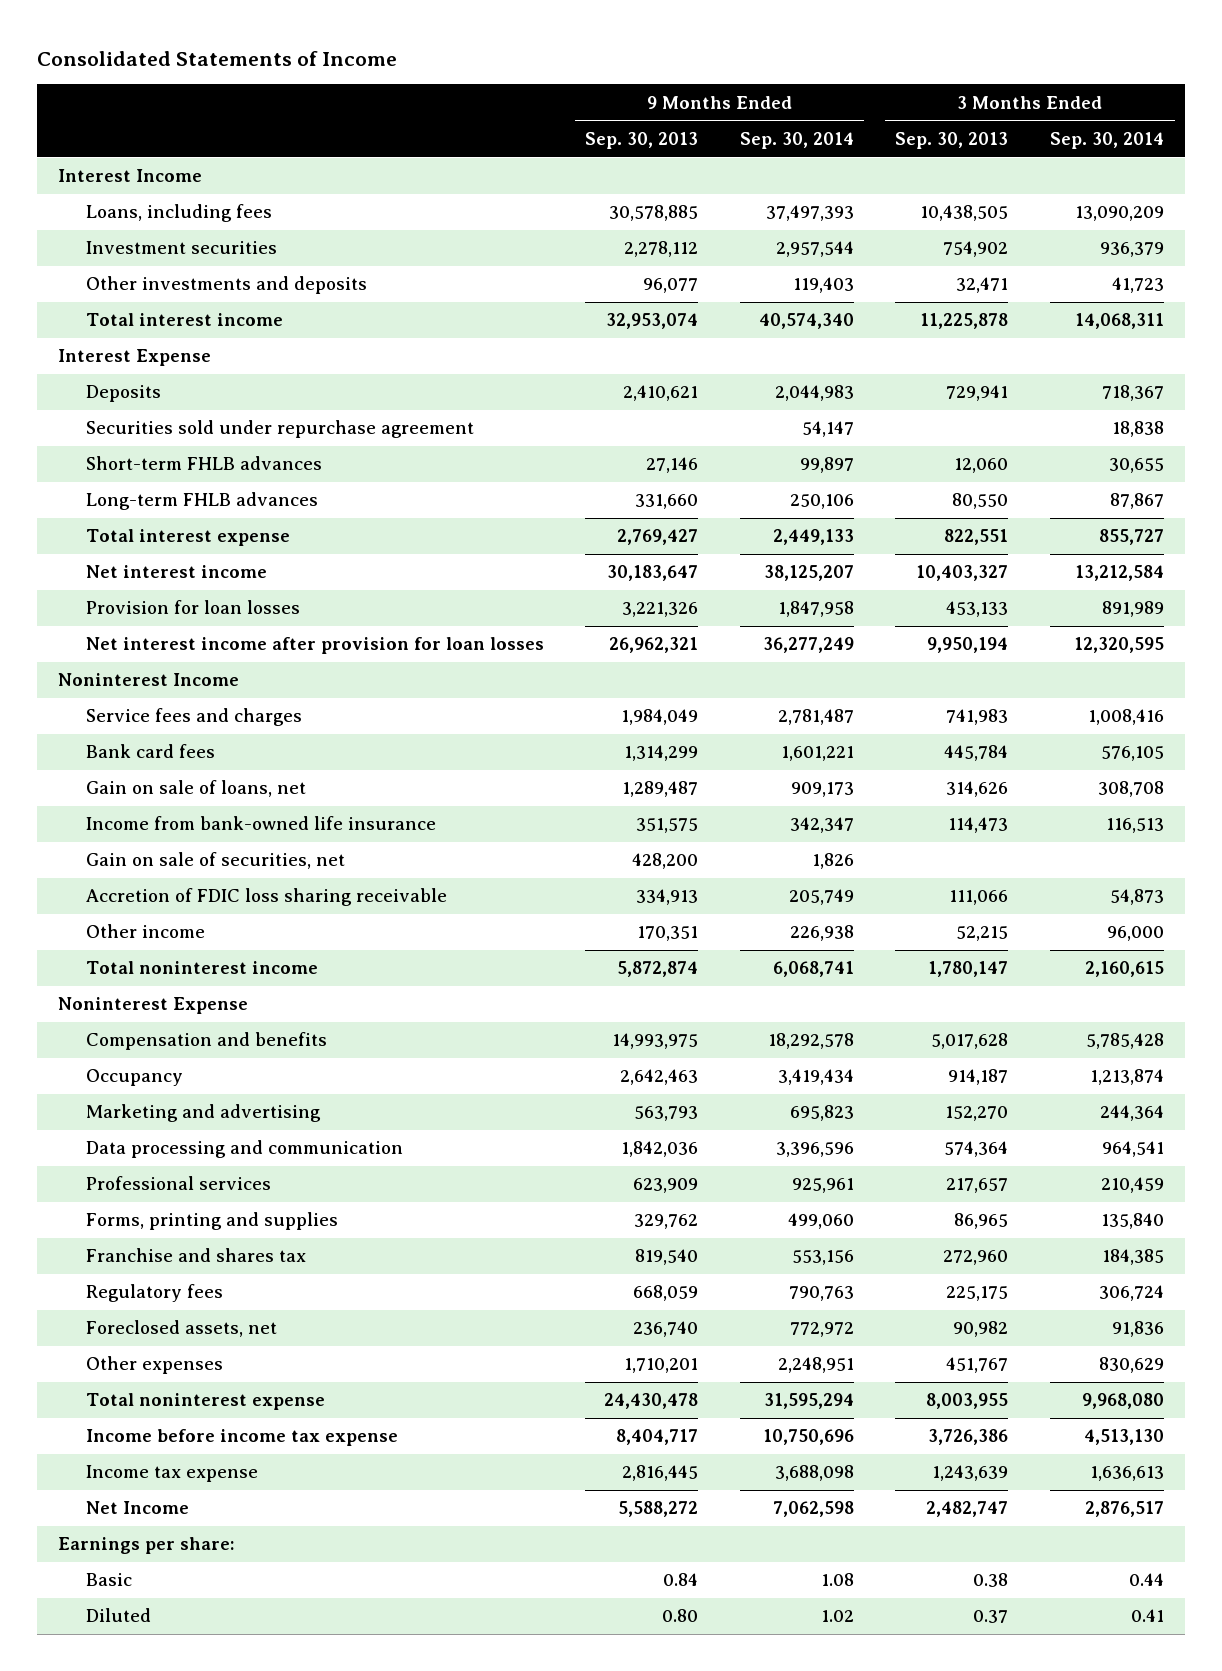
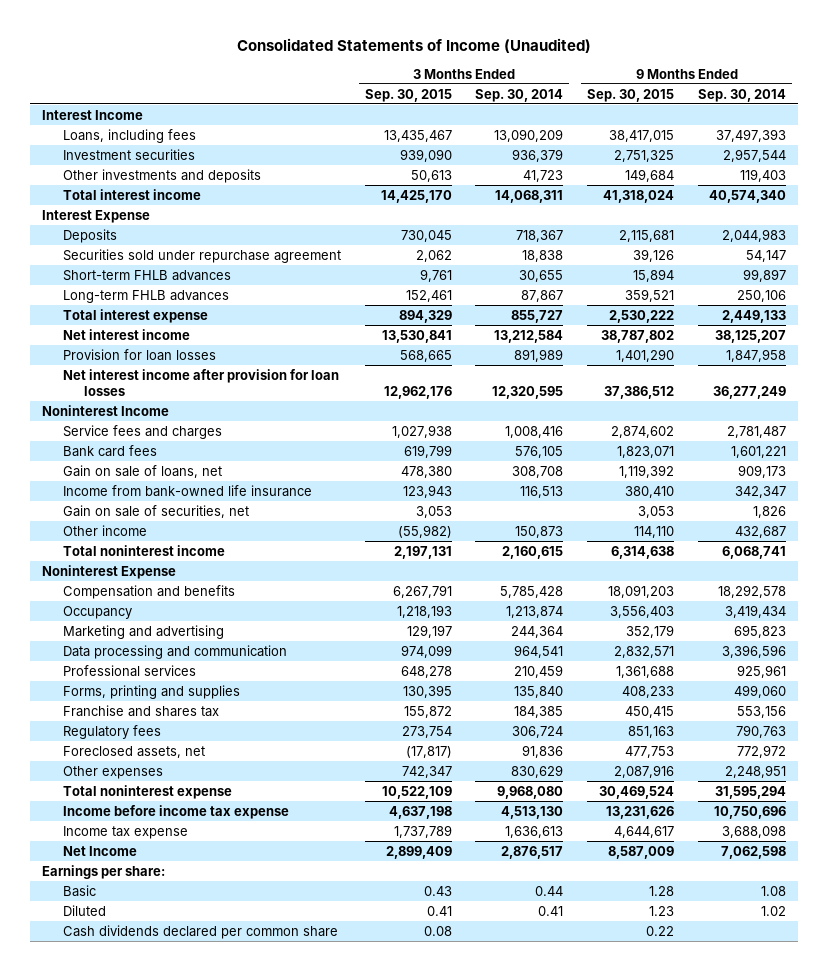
[37,50,398,66] Consolidated Statements of Income -> [236,37,591,53] Consolidated Statements of Income (Unaudited)
[585,131,699,149] Sep. 30, 2013 -> none
[895,131,1009,149] Sep. 30, 2013 -> none
none -> [364,88,452,102] Sep. 30, 2015
none -> [587,88,675,102] Sep. 30, 2015
[85,888,447,907] Accretion of FDIC loss sharing receivable -> none
[789,925,854,942] 226,938 -> [734,525,786,538] 432,687
[1107,926,1165,942] 96,000 -> [515,525,564,538] 150,873
none -> [62,924,338,939] Cash dividends declared per common share

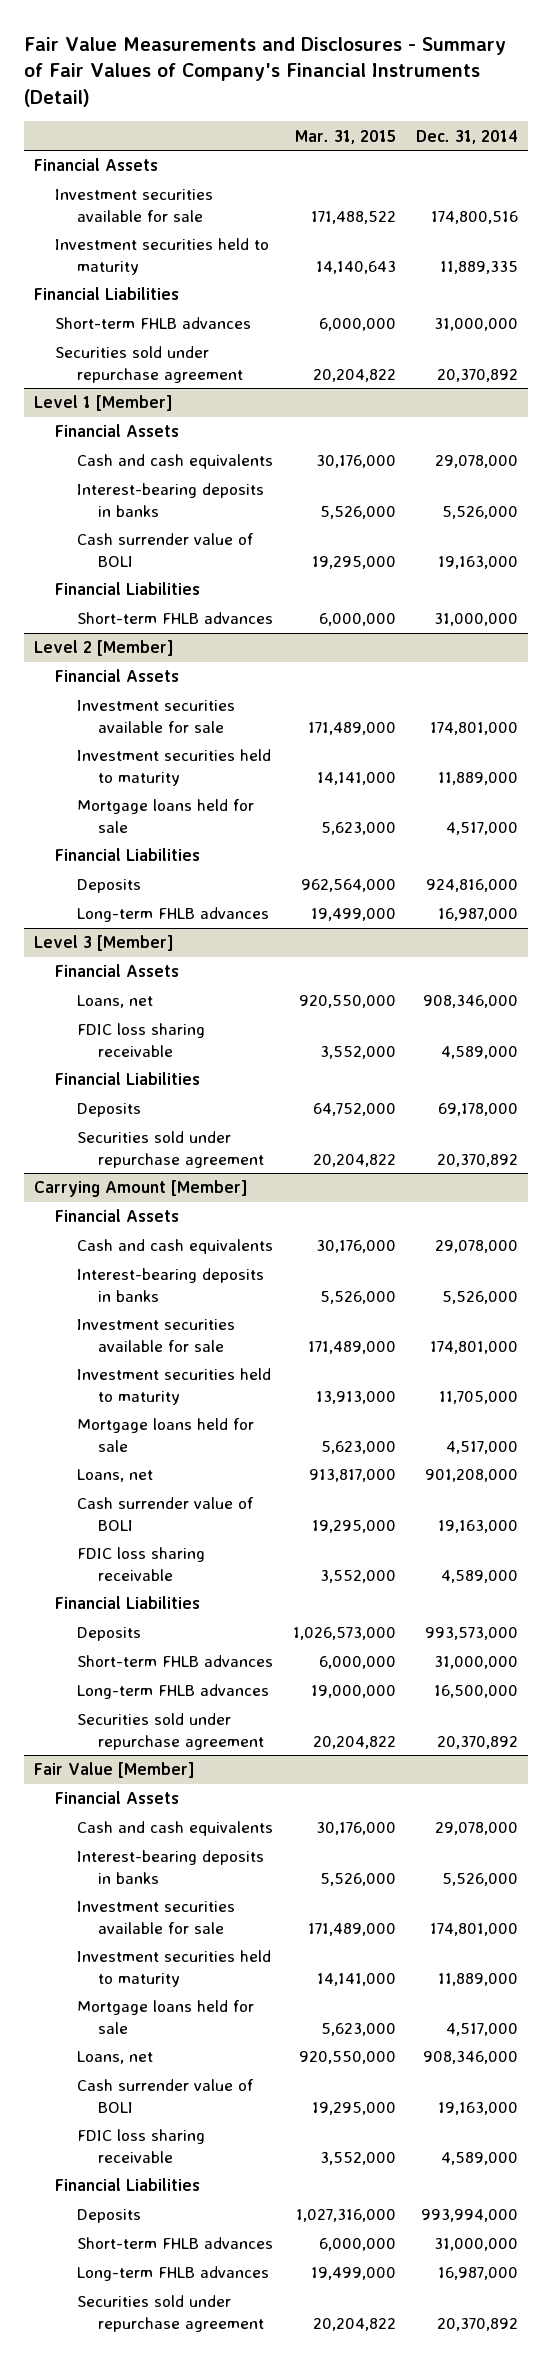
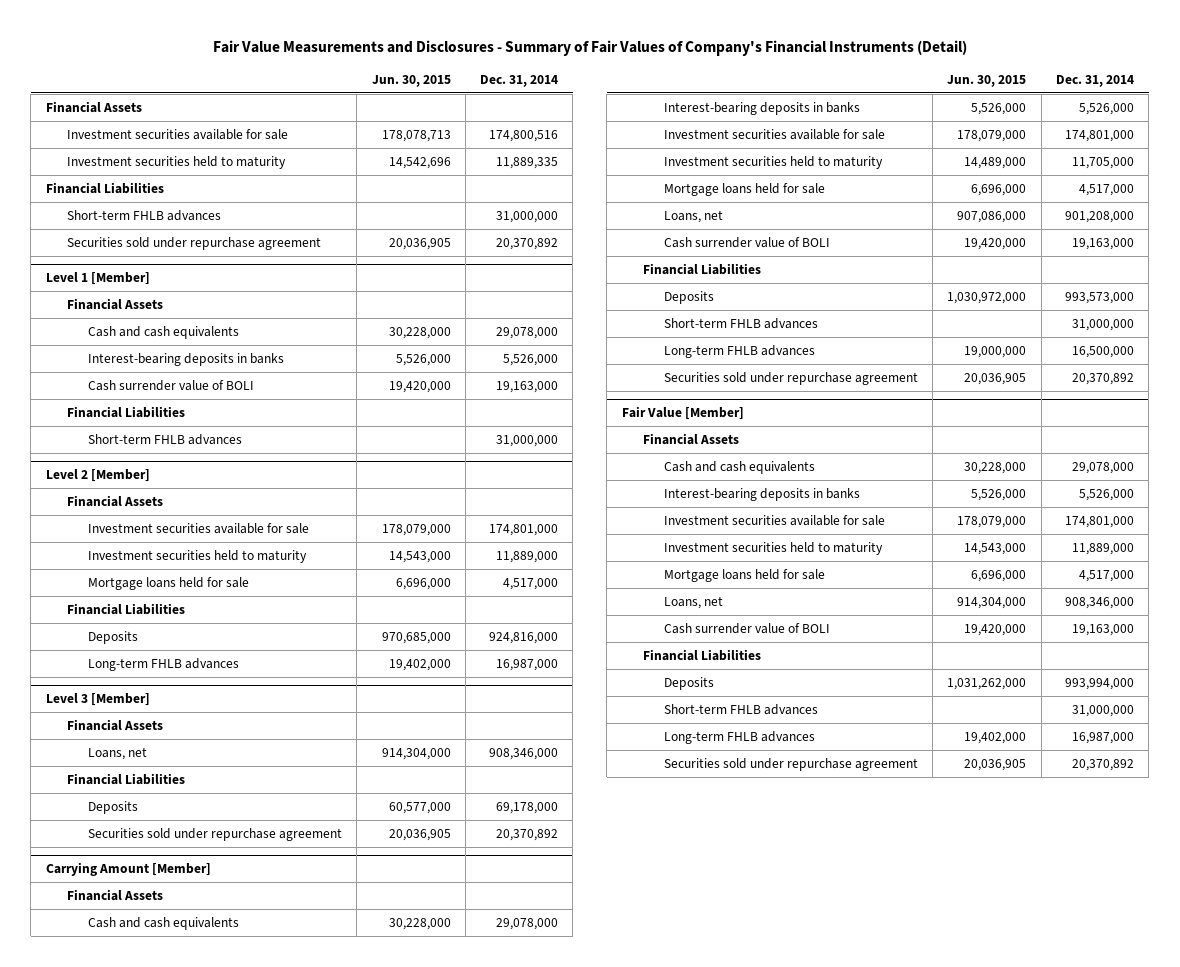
[294,129,396,144] Mar. 31, 2015 -> none
none -> [371,74,451,87] Jun. 30, 2015
[76,1023,205,1057] FDIC loss sharing receivable -> none
[76,1547,205,1581] FDIC loss sharing receivable -> none
[76,2129,205,2163] FDIC loss sharing receivable -> none

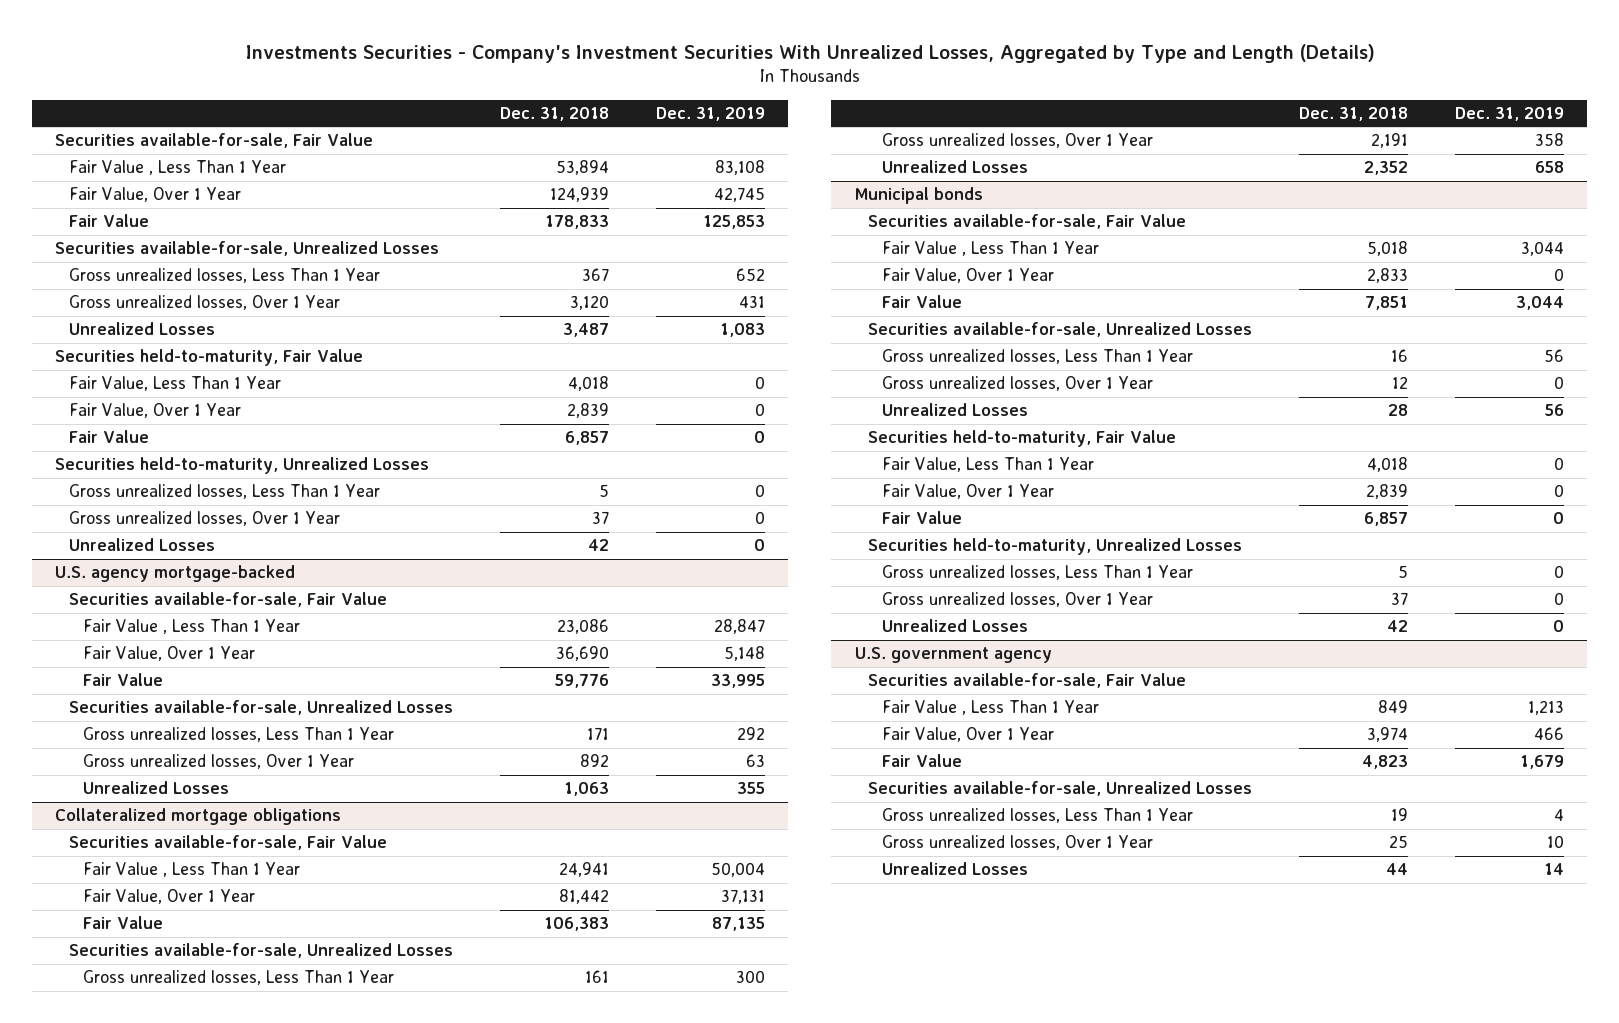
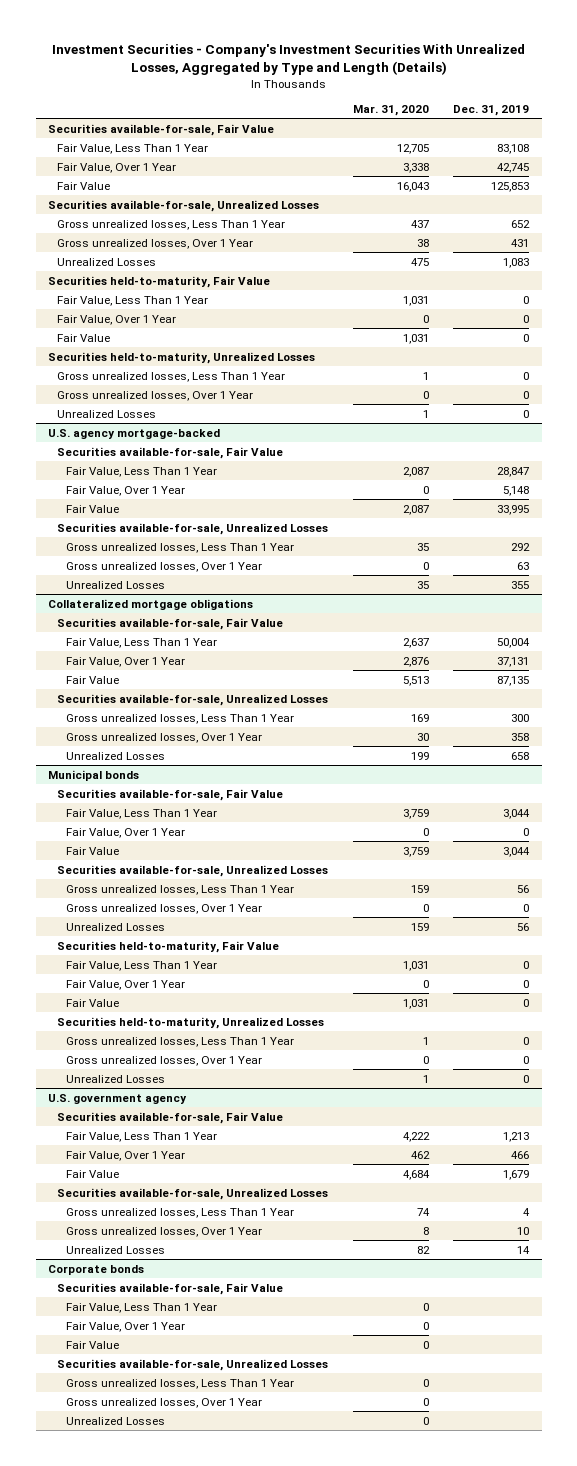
[245,43,1375,63] Investments Securities - Company's Investment Securities With Unrealized Losses, Aggregated by Type and Length (Details) -> [51,43,525,75] Investment Securities - Company's Investment Securities With Unrealized Losses, Aggregated by Type and Length (Details)
[499,107,609,122] Dec. 31, 2018 -> none
none -> [352,104,429,116] Mar. 31, 2020
[69,160,287,176] Fair Value , Less Than 1 Year -> [56,143,208,154] Fair Value, Less Than 1 Year
[83,619,301,635] Fair Value , Less Than 1 Year -> [65,466,217,477] Fair Value, Less Than 1 Year
[83,862,301,878] Fair Value , Less Than 1 Year -> [65,637,217,648] Fair Value, Less Than 1 Year
[882,241,1100,257] Fair Value , Less Than 1 Year -> [65,808,217,819] Fair Value, Less Than 1 Year
[882,700,1100,716] Fair Value , Less Than 1 Year -> [65,1131,217,1142] Fair Value, Less Than 1 Year
none -> [48,1264,145,1275] Corporate bonds
none -> [56,1282,283,1295] Securities available-for-sale, Fair Value
none -> [65,1302,217,1313] Fair Value, Less Than 1 Year
none -> [65,1321,185,1332] Fair Value, Over 1 Year
none -> [65,1340,119,1349] Fair Value
none -> [56,1358,328,1371] Securities available-for-sale, Unrealized Losses
none -> [65,1378,294,1389] Gross unrealized losses, Less Than 1 Year
none -> [65,1397,262,1408] Gross unrealized losses, Over 1 Year
none -> [65,1416,165,1425] Unrealized Losses

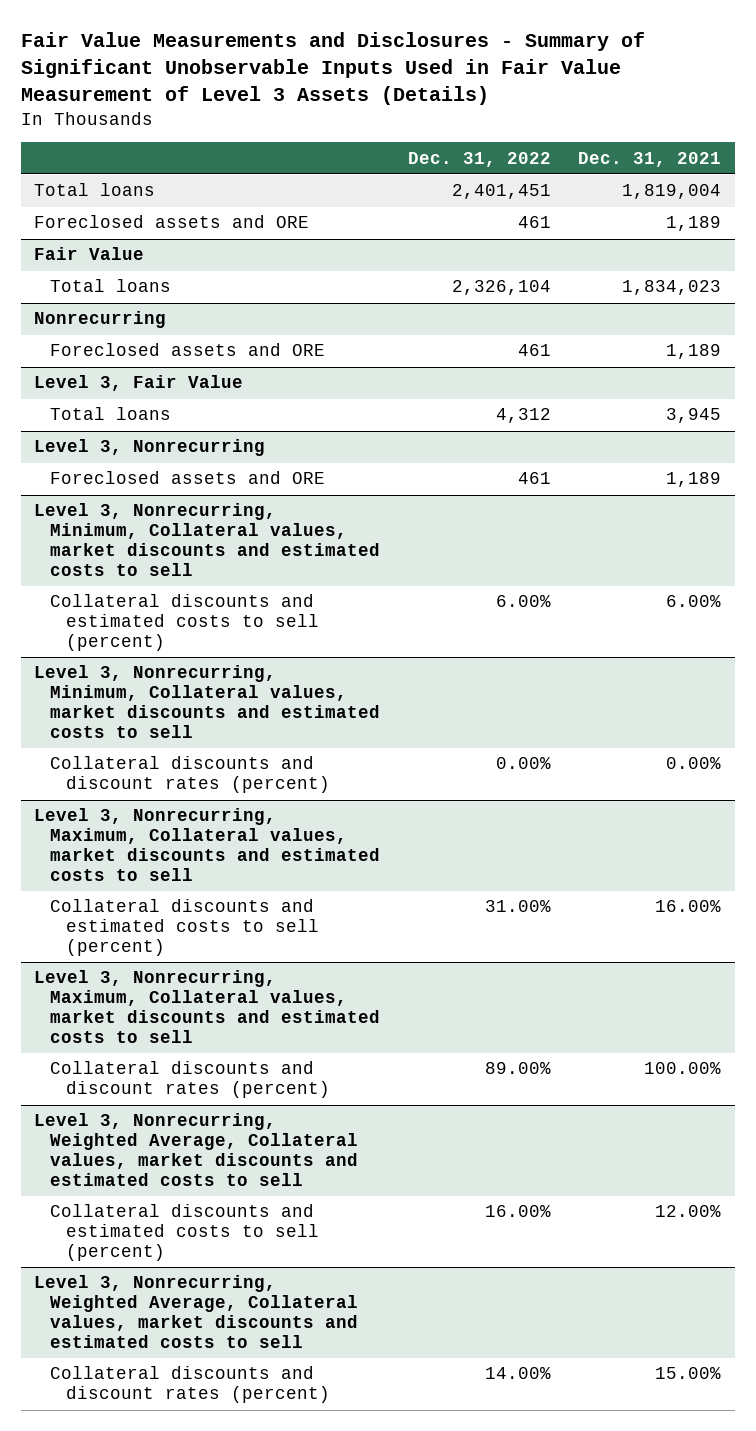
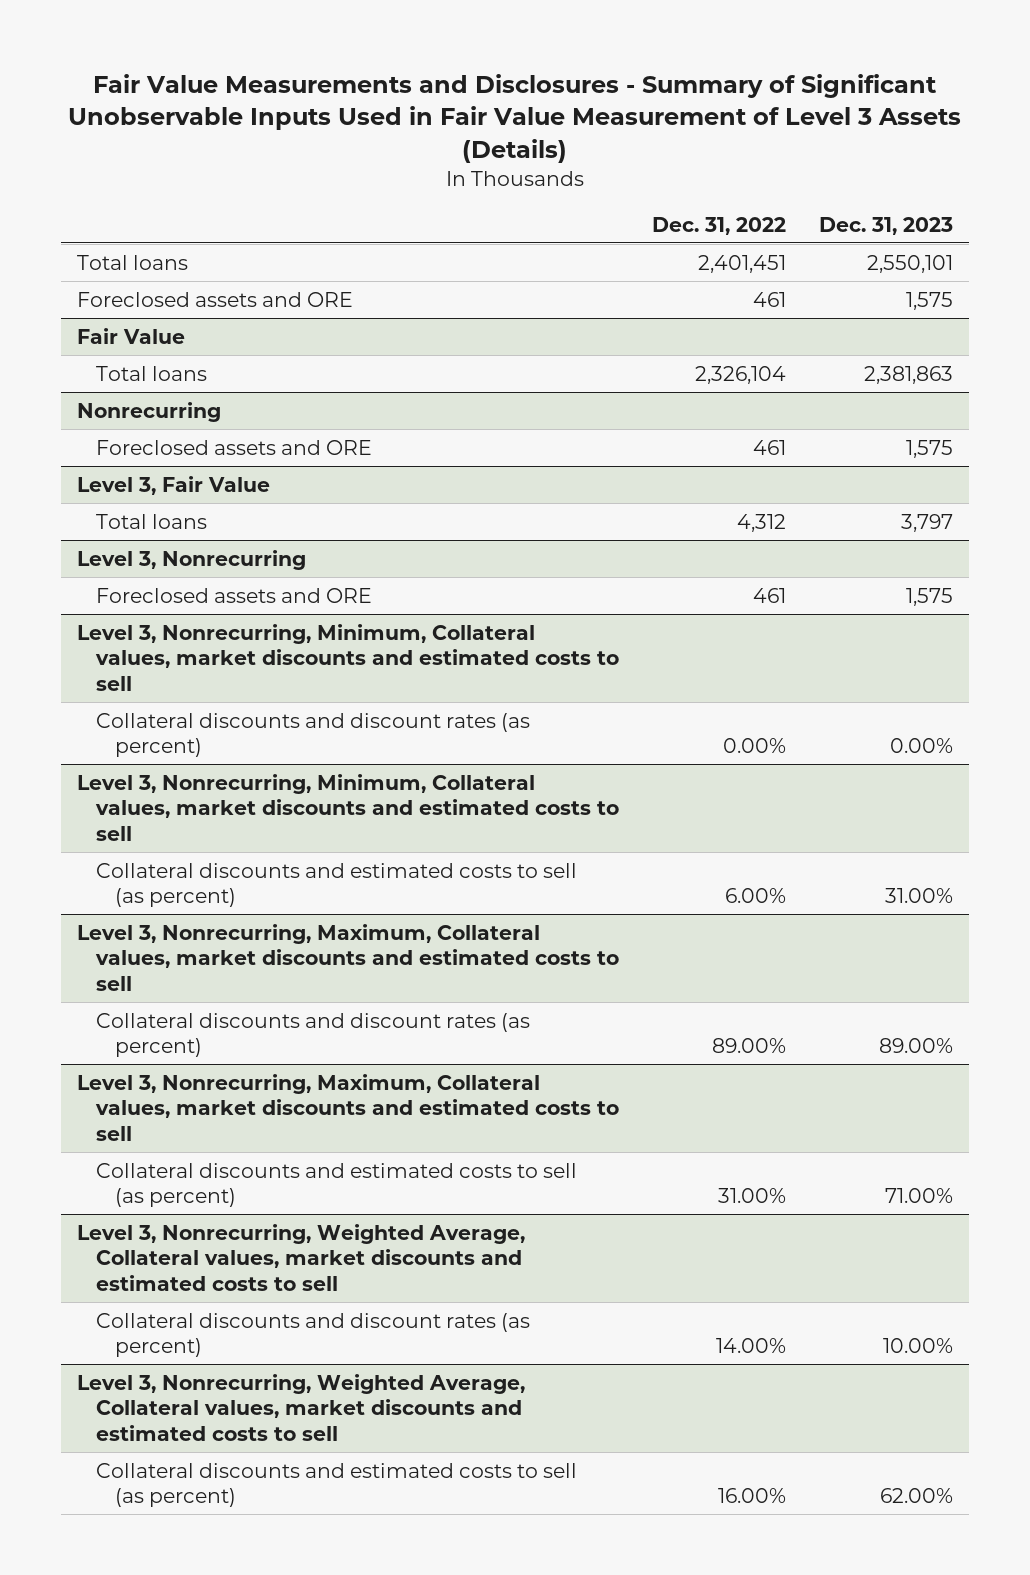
[578,151,722,167] Dec. 31, 2021 -> none
none -> [818,216,953,235] Dec. 31, 2023
[50,594,320,652] Collateral discounts and estimated costs to sell (percent) -> none
none -> [96,712,531,758] Collateral discounts and discount rates (as percent)
[50,756,331,794] Collateral discounts and discount rates (percent) -> none
none -> [96,862,578,908] Collateral discounts and estimated costs to sell (as percent)
[50,899,320,957] Collateral discounts and estimated costs to sell (percent) -> none
none -> [96,1012,531,1058] Collateral discounts and discount rates (as percent)
[50,1061,331,1099] Collateral discounts and discount rates (percent) -> none
none -> [96,1162,578,1208] Collateral discounts and estimated costs to sell (as percent)
[50,1204,320,1262] Collateral discounts and estimated costs to sell (percent) -> none
none -> [96,1312,531,1358] Collateral discounts and discount rates (as percent)
[50,1366,331,1404] Collateral discounts and discount rates (percent) -> none
none -> [96,1462,578,1508] Collateral discounts and estimated costs to sell (as percent)

